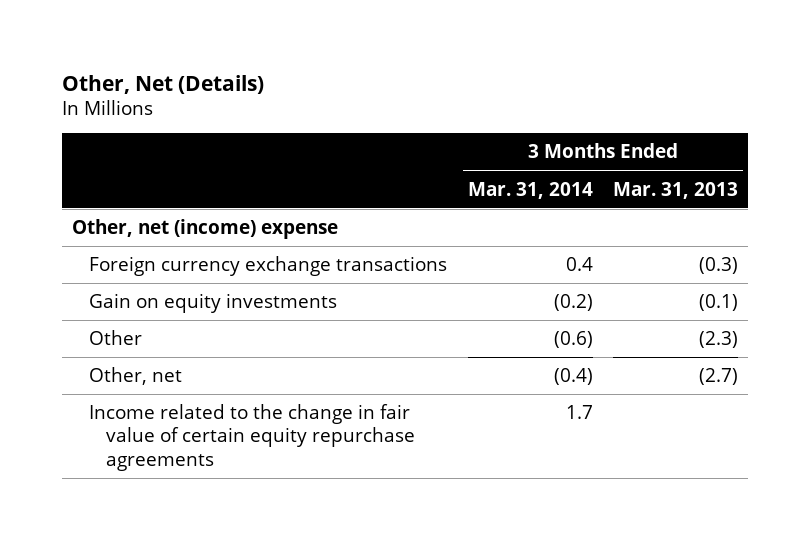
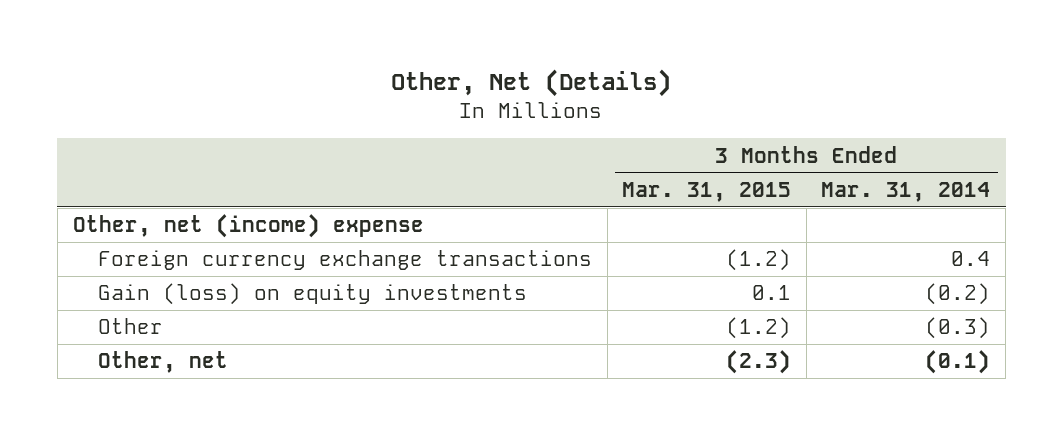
[612,181,738,199] Mar. 31, 2013 -> none
none -> [622,182,792,203] Mar. 31, 2015
[89,404,416,471] Income related to the change in fair value of certain equity repurchase agreements -> none
[89,293,338,314] Gain on equity investments -> [98,283,528,306] Gain (loss) on equity investments
[553,331,593,349] (0.6) -> [925,317,991,340] (0.3)
[553,368,593,386] (0.4) -> [925,350,991,375] (0.1)

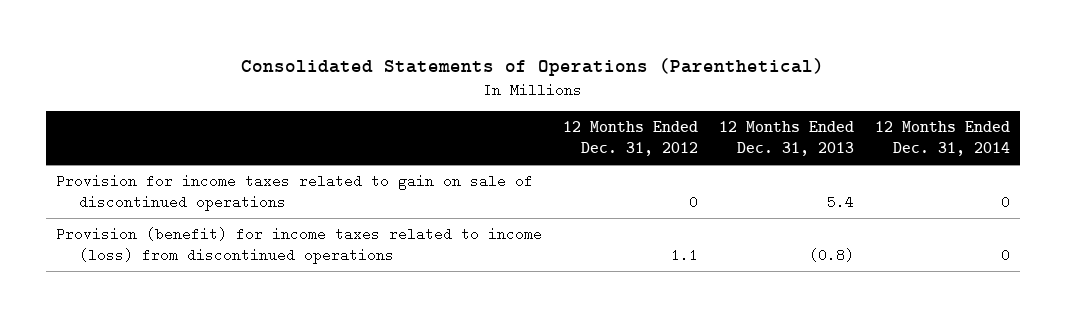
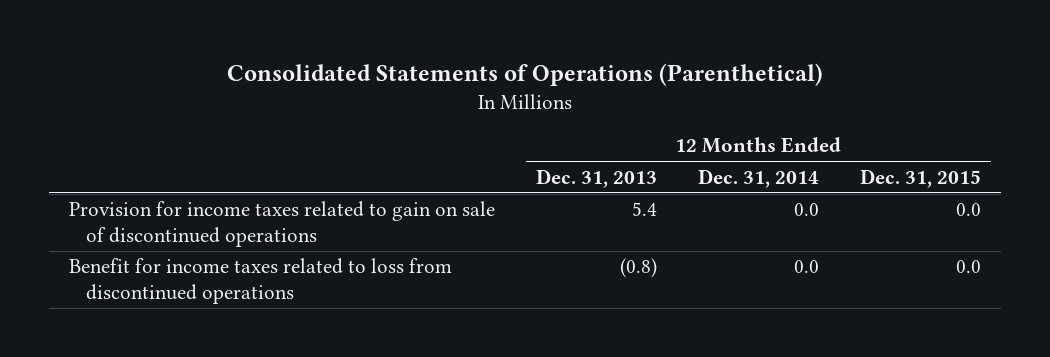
[563,121,699,157] 12 Months Ended Dec. 31, 2012 -> none
none -> [859,168,981,188] Dec. 31, 2015
[1000,194,1010,209] 0 -> [793,203,819,217] 0.0
[56,227,543,264] Provision (benefit) for income taxes related to income (loss) from discontinued operations -> [69,258,453,305] Benefit for income taxes related to loss from discontinued operations
[1000,247,1010,262] 0 -> [793,260,819,274] 0.0

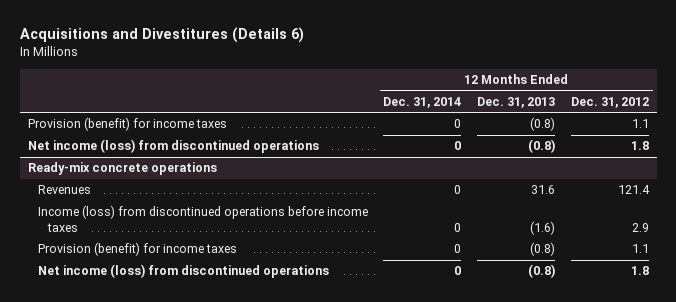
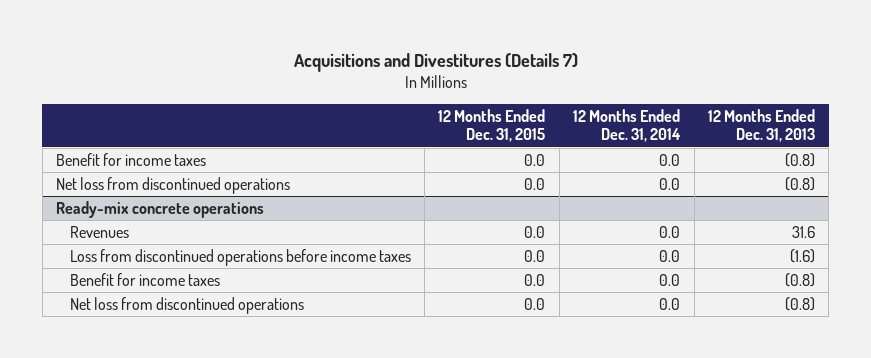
[19,27,304,44] Acquisitions and Divestitures (Details 6) -> [293,52,578,72] Acquisitions and Divestitures (Details 7)
[570,97,649,109] Dec. 31, 2012 -> none
none -> [438,108,546,143] 12 Months Ended Dec. 31, 2015
[27,117,227,132] Provision (benefit) for income taxes -> [55,152,206,166] Benefit for income taxes
[454,119,462,129] 0 -> [659,153,681,166] 0.0
[27,139,319,154] Net income (loss) from discontinued operations -> [55,176,290,194] Net loss from discontinued operations
[454,141,462,151] 0 -> [659,177,681,190] 0.0
[454,185,462,195] 0 -> [659,225,681,238] 0.0
[37,205,368,232] Income (loss) from discontinued operations before income taxes -> [69,248,411,266] Loss from discontinued operations before income taxes
[454,222,462,232] 0 -> [659,249,681,262] 0.0
[37,242,237,257] Provision (benefit) for income taxes -> [69,272,220,286] Benefit for income taxes
[454,244,462,254] 0 -> [659,273,681,286] 0.0
[37,264,329,279] Net income (loss) from discontinued operations -> [69,296,304,314] Net loss from discontinued operations
[454,266,462,276] 0 -> [659,297,681,310] 0.0

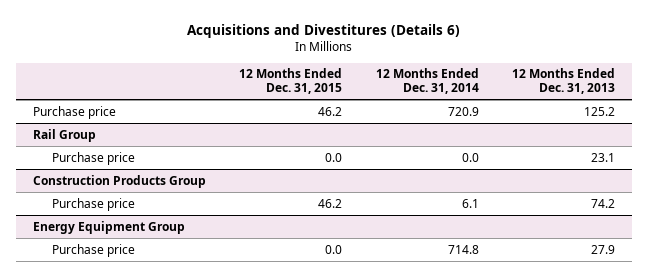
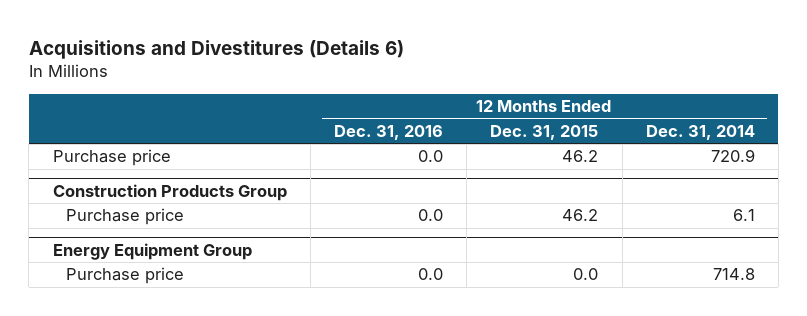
[511,68,615,94] 12 Months Ended Dec. 31, 2013 -> none
none -> [333,124,443,140] Dec. 31, 2016
[32,128,96,142] Rail Group -> none
[51,151,135,165] Purchase price -> none

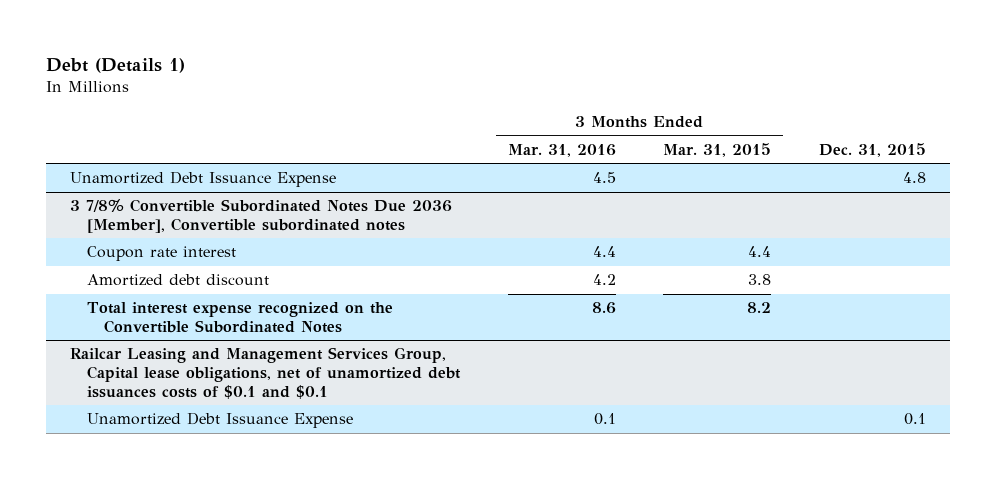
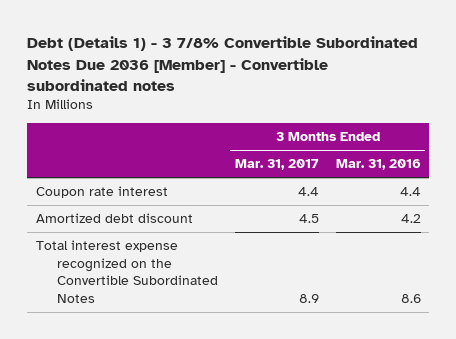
[45,57,185,73] Debt (Details 1) -> [27,36,419,91] Debt (Details 1) - 3 7/8% Convertible Subordinated Notes Due 2036 [Member] - Convertible subordinated notes
[663,142,772,157] Mar. 31, 2015 -> none
[818,142,926,157] Dec. 31, 2015 -> none
none -> [234,159,319,171] Mar. 31, 2017
[69,171,336,188] Unamortized Debt Issuance Expense -> none
[69,199,452,234] 3 7/8% Convertible Subordinated Notes Due 2036 [Member], Convertible subordinated notes -> none
[69,347,461,399] Railcar Leasing and Management Services Group, Capital lease obligations, net of unamortized debt issuances costs of $0.1 and $0.1 -> none
[86,412,353,429] Unamortized Debt Issuance Expense -> none

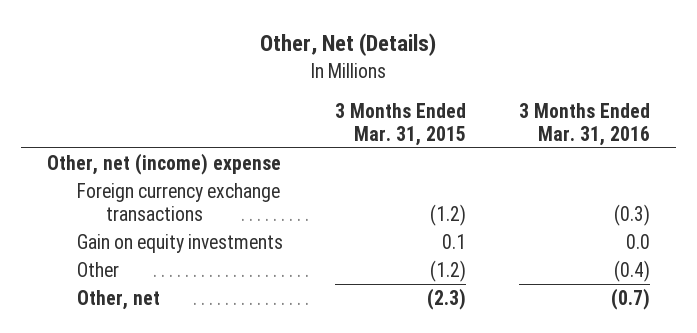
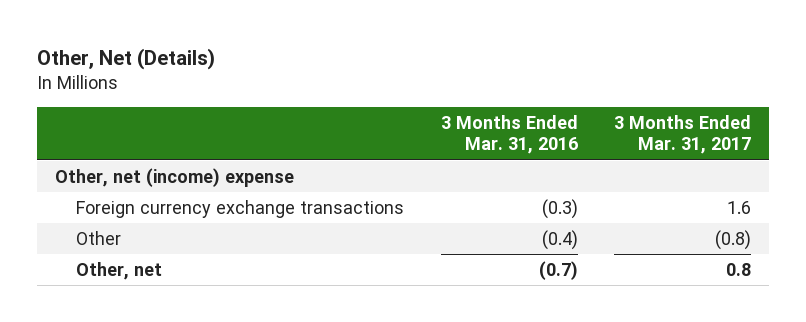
[335,102,467,146] 3 Months Ended Mar. 31, 2015 -> none
none -> [614,114,752,155] 3 Months Ended Mar. 31, 2017
[76,233,283,253] Gain on equity investments -> none

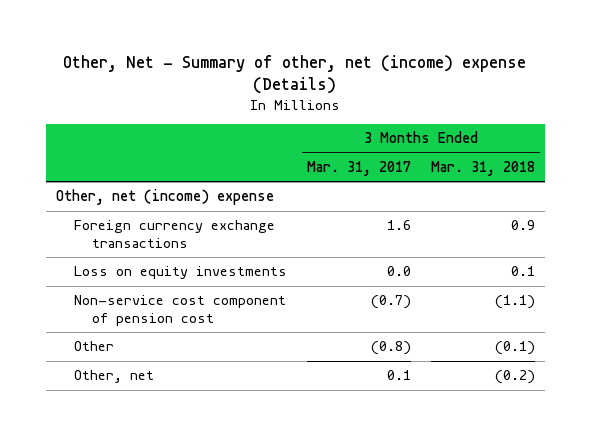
[36,47,215,70] Other, Net (Details) -> [63,55,527,95] Other, Net - Summary of other, net (income) expense (Details)
[440,114,578,155] 3 Months Ended Mar. 31, 2016 -> none
none -> [430,160,535,176] Mar. 31, 2018
none -> [73,266,287,280] Loss on equity investments
none -> [73,295,286,326] Non-service cost component of pension cost
[726,262,752,276] 0.8 -> [386,370,411,381] 0.1

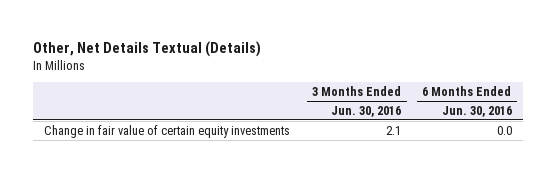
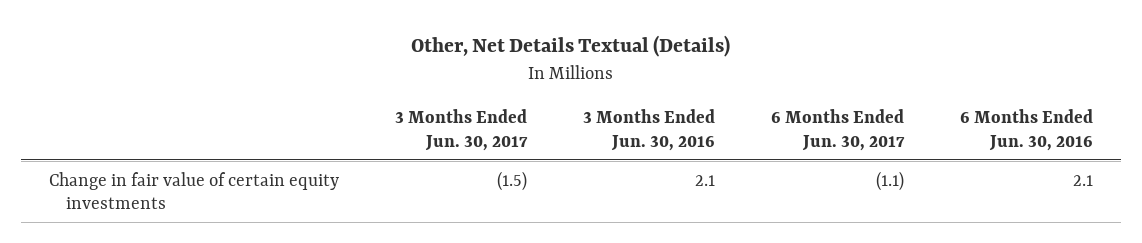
none -> [395,109,529,151] 3 Months Ended Jun. 30, 2017
none -> [771,109,906,151] 6 Months Ended Jun. 30, 2017
[496,125,512,135] 0.0 -> [1073,174,1094,186] 2.1

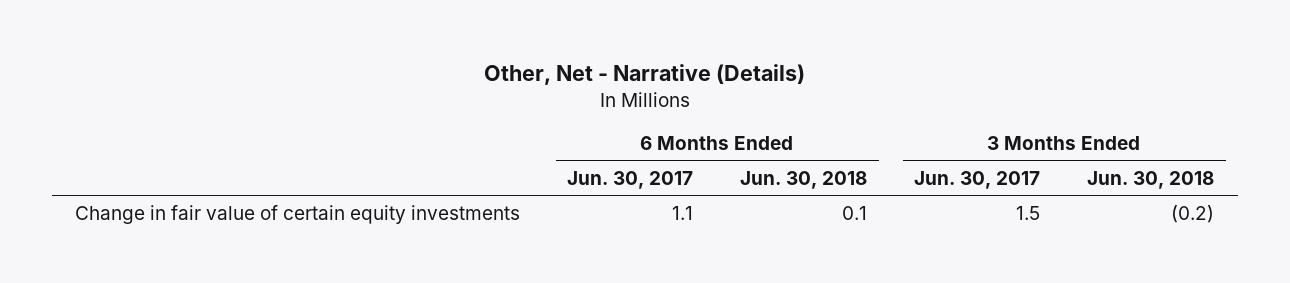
[411,34,731,57] Other, Net Details Textual (Details) -> [483,64,805,86] Other, Net - Narrative (Details)
[583,109,716,151] 3 Months Ended Jun. 30, 2016 -> none
[960,109,1094,151] 6 Months Ended Jun. 30, 2016 -> none
none -> [740,170,868,189] Jun. 30, 2018
none -> [1087,170,1215,189] Jun. 30, 2018
[497,170,528,191] (1.5) -> [1016,206,1041,221] 1.5
[876,170,905,191] (1.1) -> [672,206,694,221] 1.1

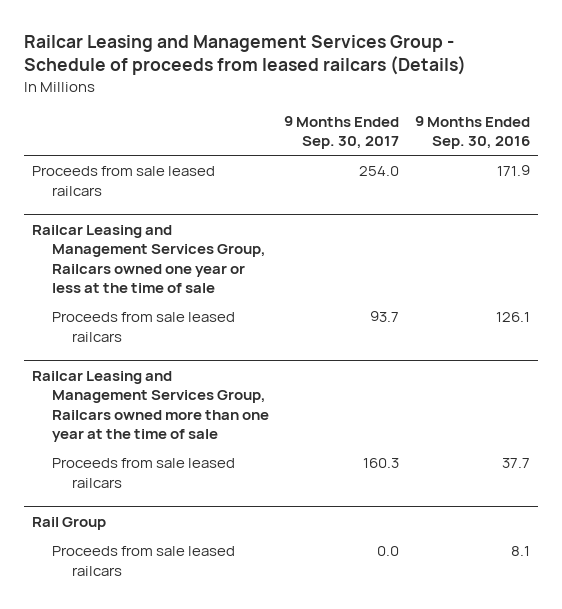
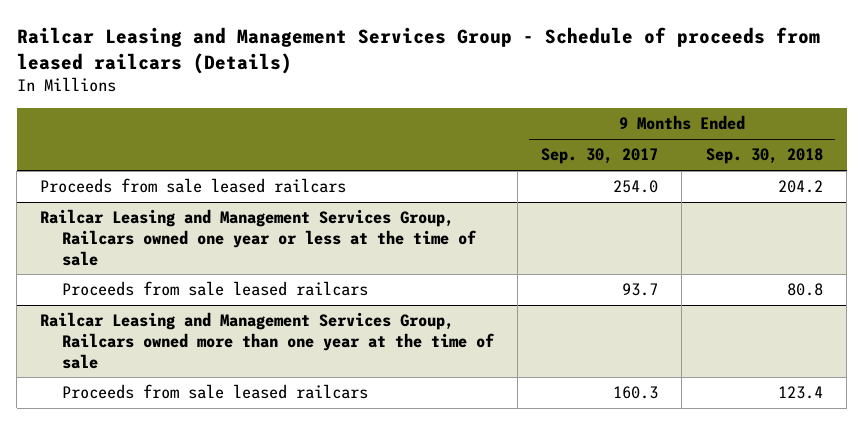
[414,115,530,150] 9 Months Ended Sep. 30, 2016 -> none
none -> [705,148,823,165] Sep. 30, 2018
[32,516,107,530] Rail Group -> none
[51,546,235,576] Proceeds from sale leased railcars -> none

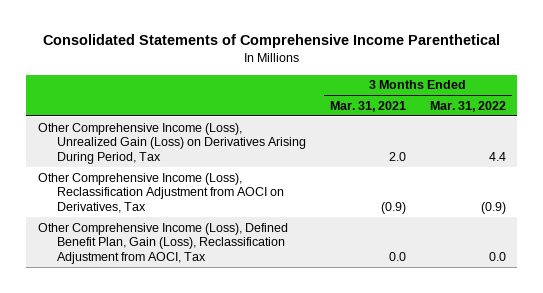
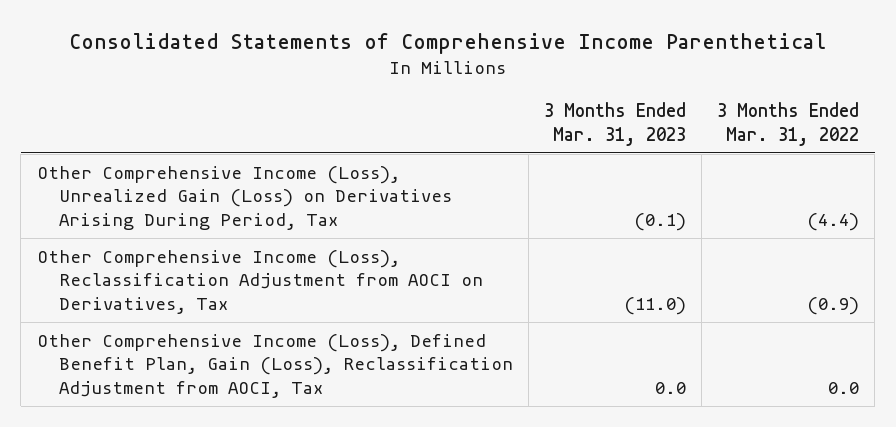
[329,100,406,112] Mar. 31, 2021 -> none
none -> [544,102,687,147] 3 Months Ended Mar. 31, 2023
[488,151,506,161] 4.4 -> [807,213,860,232] (4.4)

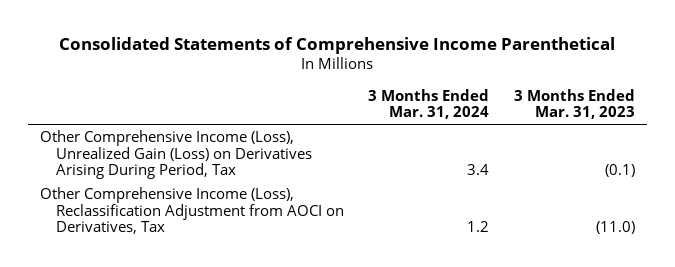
[717,102,860,147] 3 Months Ended Mar. 31, 2022 -> none
none -> [368,88,490,120] 3 Months Ended Mar. 31, 2024
[36,333,513,399] Other Comprehensive Income (Loss), Defined Benefit Plan, Gain (Loss), Reclassification Adjustment from AOCI, Tax -> none

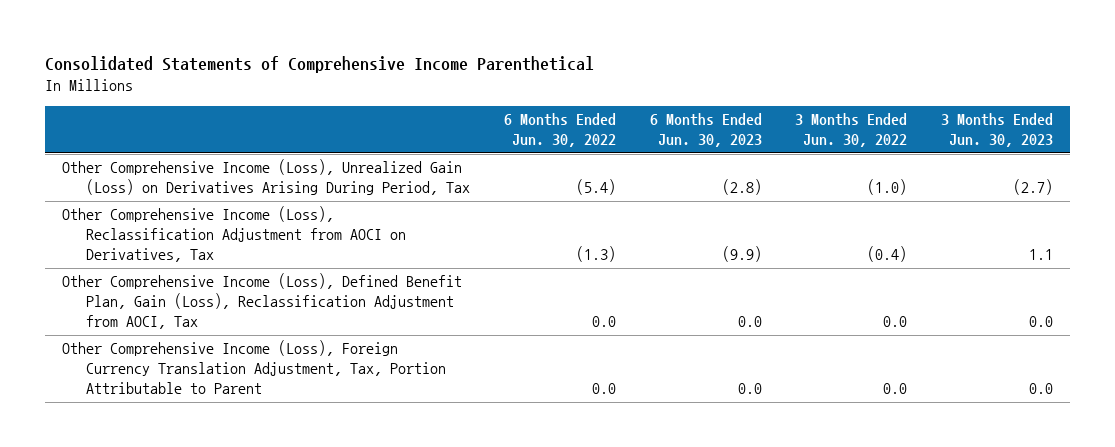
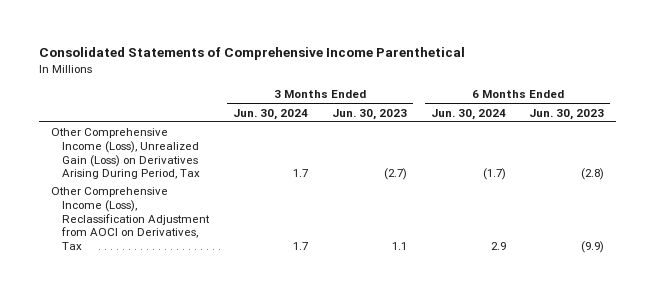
[503,113,616,148] 6 Months Ended Jun. 30, 2022 -> none
[795,113,908,148] 3 Months Ended Jun. 30, 2022 -> none
none -> [232,108,308,120] Jun. 30, 2024
none -> [430,108,506,120] Jun. 30, 2024
[61,273,462,330] Other Comprehensive Income (Loss), Defined Benefit Plan, Gain (Loss), Reclassification Adjustment from AOCI, Tax -> none
[61,340,447,395] Other Comprehensive Income (Loss), Foreign Currency Translation Adjustment, Tax, Portion Attributable to Parent -> none

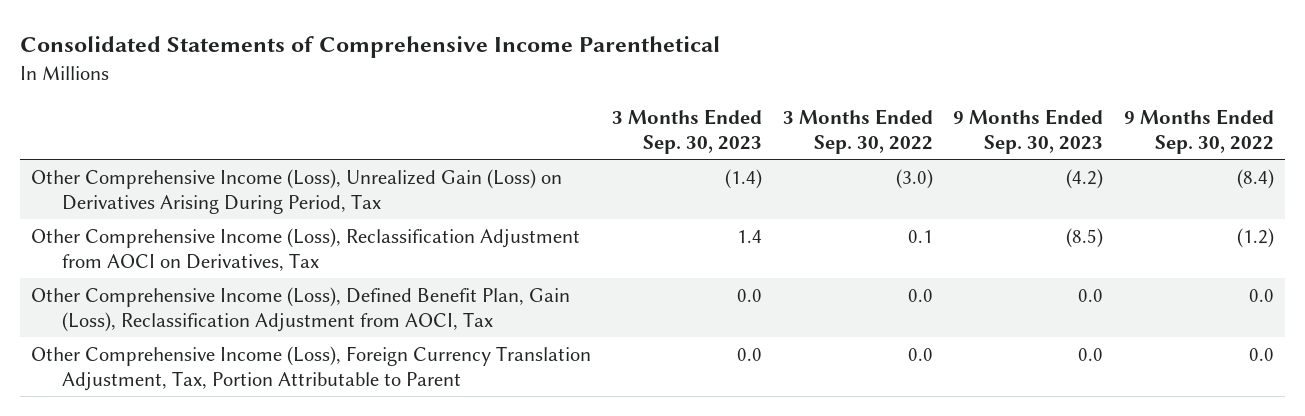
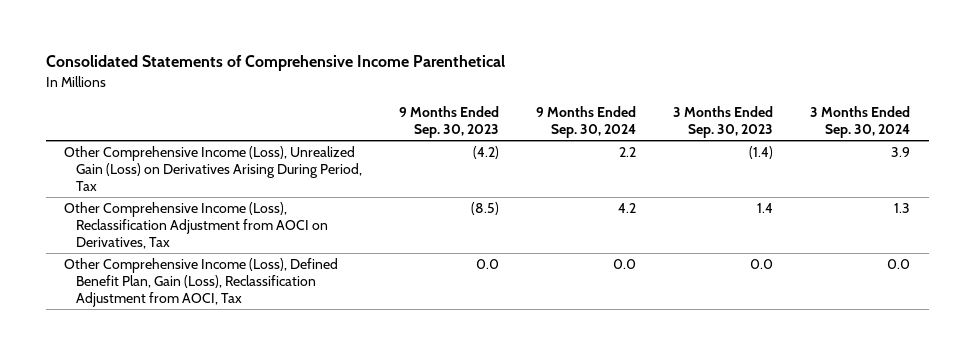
[782,108,933,155] 3 Months Ended Sep. 30, 2022 -> none
[1124,108,1275,155] 9 Months Ended Sep. 30, 2022 -> none
none -> [535,106,636,138] 9 Months Ended Sep. 30, 2024
none -> [810,106,911,138] 3 Months Ended Sep. 30, 2024
[30,345,591,391] Other Comprehensive Income (Loss), Foreign Currency Translation Adjustment, Tax, Portion Attributable to Parent -> none

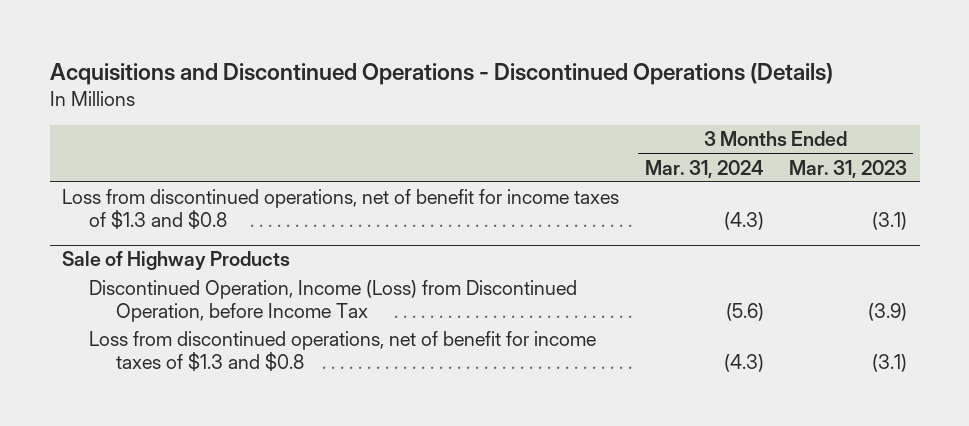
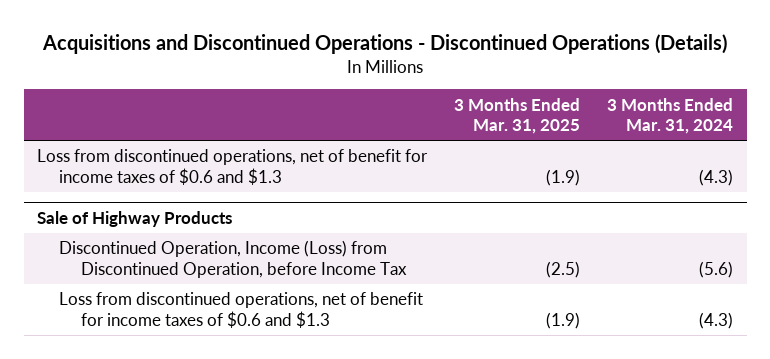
[788,159,907,178] Mar. 31, 2023 -> none
none -> [454,97,581,135] 3 Months Ended Mar. 31, 2025
[62,189,620,229] Loss from discontinued operations, net of benefit for income taxes of $1.3 and $0.8 -> [37,149,429,185] Loss from discontinued operations, net of benefit for income taxes of $0.6 and $1.3
[88,331,596,371] Loss from discontinued operations, net of benefit for income taxes of $1.3 and $0.8 -> [59,292,424,328] Loss from discontinued operations, net of benefit for income taxes of $0.6 and $1.3

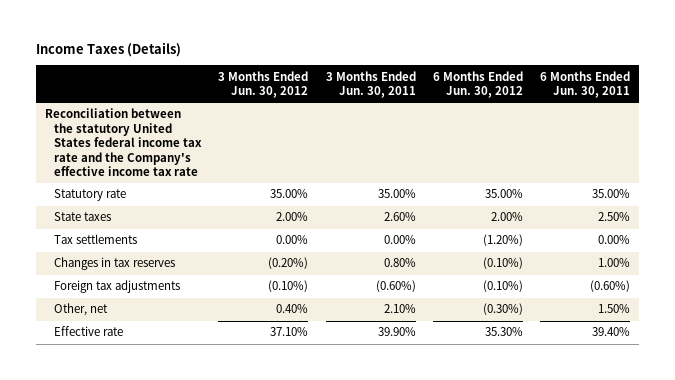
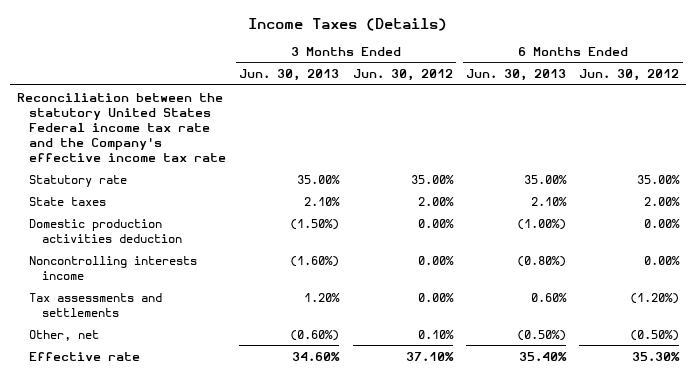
[325,70,416,99] 3 Months Ended Jun. 30, 2011 -> none
[539,70,630,99] 6 Months Ended Jun. 30, 2011 -> none
none -> [239,69,340,82] Jun. 30, 2013
none -> [465,69,566,82] Jun. 30, 2013
[45,108,203,177] Reconciliation between the statutory United States federal income tax rate and the Company's effective income tax rate -> [16,92,227,162] Reconciliation between the statutory United States Federal income tax rate and the Company's effective income tax rate
[54,257,176,271] Changes in tax reserves -> none
[54,280,181,294] Foreign tax adjustments -> none
none -> [29,218,182,243] Domestic production activities deduction
none -> [29,255,198,280] Noncontrolling interests income
[54,234,138,245] Tax settlements -> [29,292,163,317] Tax assessments and settlements
[276,304,309,314] 0.40% -> [417,329,454,339] 0.10%
[482,303,523,316] (0.30%) -> [630,329,680,341] (0.50%)

